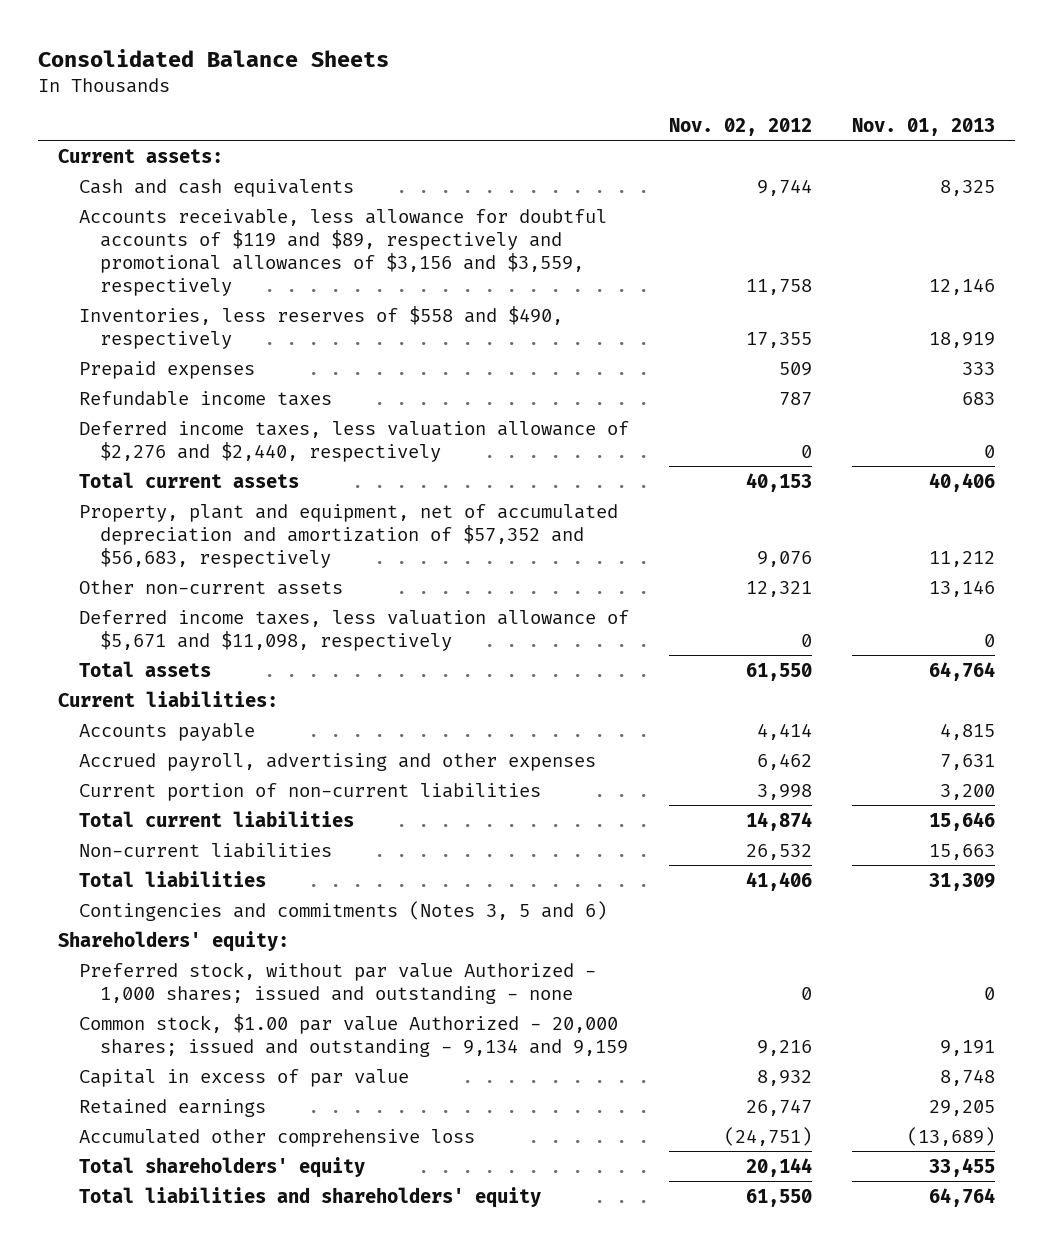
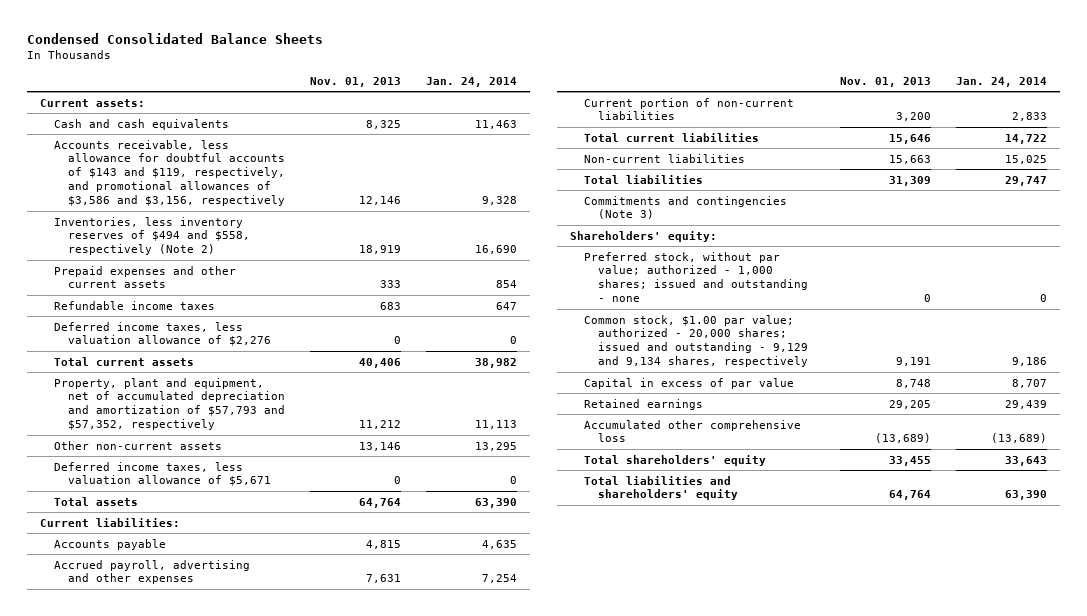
[38,48,390,67] Consolidated Balance Sheets -> [27,33,324,45] Condensed Consolidated Balance Sheets
[668,117,812,136] Nov. 02, 2012 -> none
none -> [425,76,517,87] Jan. 24, 2014
[78,208,607,296] Accounts receivable, less allowance for doubtful accounts of $119 and $89, respectively and promotional allowances of $3,156 and $3,559, respectively -> [53,139,285,207] Accounts receivable, less allowance for doubtful accounts of $143 and $119, respectively, and promotional allowances of $3,586 and $3,156, respectively
[78,305,563,349] Inventories, less reserves of $558 and $490, respectively -> [53,216,250,256] Inventories, less inventory reserves of $494 and $558, respectively (Note 2)
[78,360,255,379] Prepaid expenses -> [53,265,236,289] Prepaid expenses and other current assets
[78,420,629,462] Deferred income taxes, less valuation allowance of $2,276 and $2,440, respectively -> [53,321,271,347] Deferred income taxes, less valuation allowance of $2,276
[78,503,618,568] Property, plant and equipment, net of accumulated depreciation and amortization of $57,352 and $56,683, respectively -> [53,377,285,431] Property, plant and equipment, net of accumulated depreciation and amortization of $57,793 and $57,352, respectively
[78,609,629,651] Deferred income taxes, less valuation allowance of $5,671 and $11,098, respectively -> [53,461,271,487] Deferred income taxes, less valuation allowance of $5,671
[78,900,607,921] Contingencies and commitments (Notes 3, 5 and 6) -> [583,195,787,220] Commitments and contingencies (Note 3)
[78,961,596,1004] Preferred stock, without par value Authorized - 1,000 shares; issued and outstanding - none -> [583,251,808,303] Preferred stock, without par value; authorized - 1,000 shares; issued and outstanding - none
[78,1013,628,1057] Common stock, $1.00 par value Authorized - 20,000 shares; issued and outstanding - 9,134 and 9,159 -> [583,314,808,368] Common stock, $1.00 par value; authorized - 20,000 shares; issued and outstanding - 9,129 and 9,134 shares, respectively

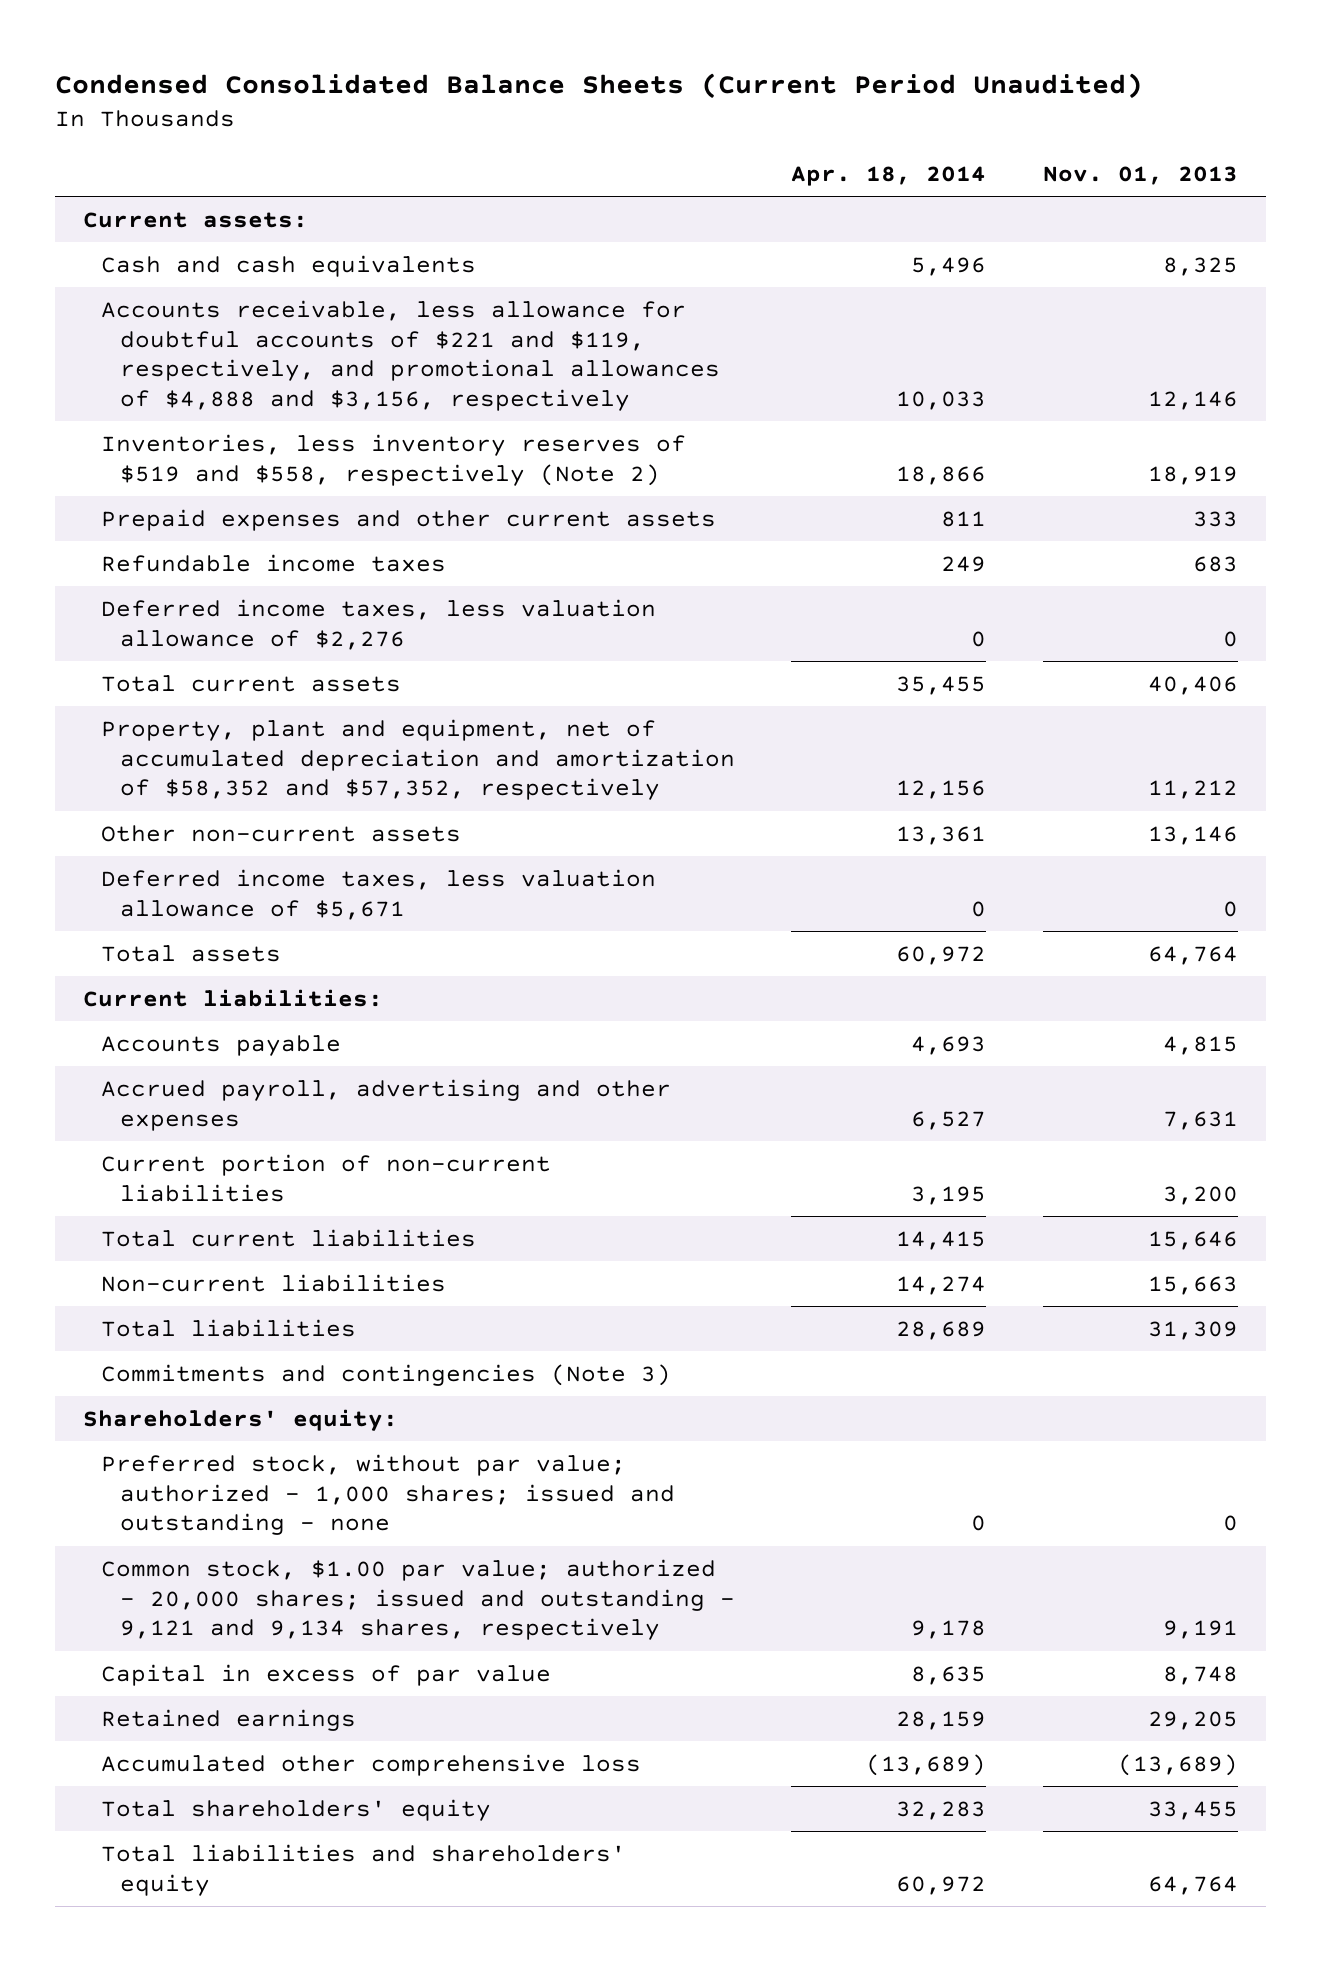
[27,33,324,45] Condensed Consolidated Balance Sheets -> [54,72,1143,99] Condensed Consolidated Balance Sheets (Current Period Unaudited)
[425,76,517,87] Jan. 24, 2014 -> none
none -> [791,165,987,186] Apr. 18, 2014
[53,139,285,207] Accounts receivable, less allowance for doubtful accounts of $143 and $119, respectively, and promotional allowances of $3,586 and $3,156, respectively -> [101,299,720,411] Accounts receivable, less allowance for doubtful accounts of $221 and $119, respectively, and promotional allowances of $4,888 and $3,156, respectively
[53,216,250,256] Inventories, less inventory reserves of $494 and $558, respectively (Note 2) -> [101,433,687,486] Inventories, less inventory reserves of $519 and $558, respectively (Note 2)
[53,377,285,431] Property, plant and equipment, net of accumulated depreciation and amortization of $57,793 and $57,352, respectively -> [101,718,735,801] Property, plant and equipment, net of accumulated depreciation and amortization of $58,352 and $57,352, respectively
[583,314,808,368] Common stock, $1.00 par value; authorized - 20,000 shares; issued and outstanding - 9,129 and 9,134 shares, respectively -> [101,1558,735,1641] Common stock, $1.00 par value; authorized - 20,000 shares; issued and outstanding - 9,121 and 9,134 shares, respectively

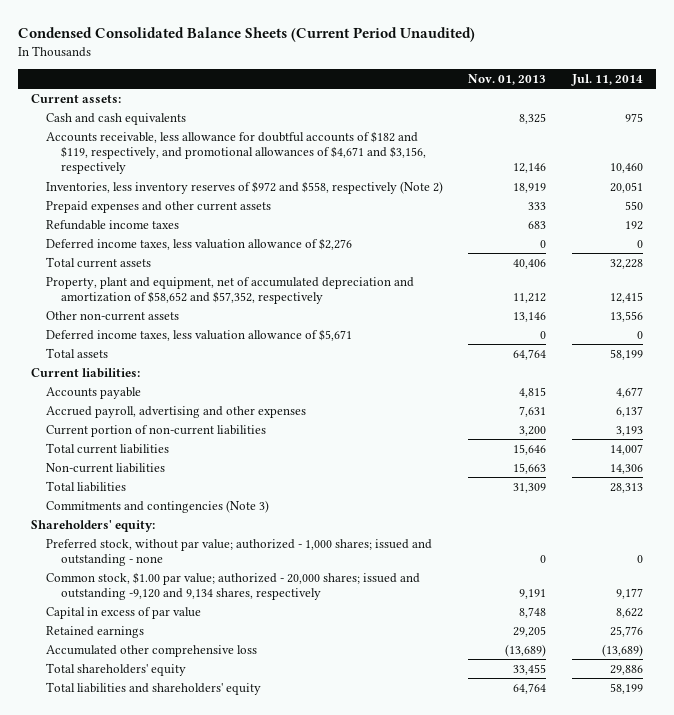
[791,165,987,186] Apr. 18, 2014 -> none
none -> [571,74,644,87] Jul. 11, 2014
[101,299,720,411] Accounts receivable, less allowance for doubtful accounts of $221 and $119, respectively, and promotional allowances of $4,888 and $3,156, respectively -> [45,130,426,175] Accounts receivable, less allowance for doubtful accounts of $182 and $119, respectively, and promotional allowances of $4,671 and $3,156, respectively
[101,433,687,486] Inventories, less inventory reserves of $519 and $558, respectively (Note 2) -> [45,180,443,194] Inventories, less inventory reserves of $972 and $558, respectively (Note 2)
[101,718,735,801] Property, plant and equipment, net of accumulated depreciation and amortization of $58,352 and $57,352, respectively -> [45,276,414,305] Property, plant and equipment, net of accumulated depreciation and amortization of $58,652 and $57,352, respectively
[101,1558,735,1641] Common stock, $1.00 par value; authorized - 20,000 shares; issued and outstanding - 9,121 and 9,134 shares, respectively -> [45,571,420,601] Common stock, $1.00 par value; authorized - 20,000 shares; issued and outstanding -9,120 and 9,134 shares, respectively

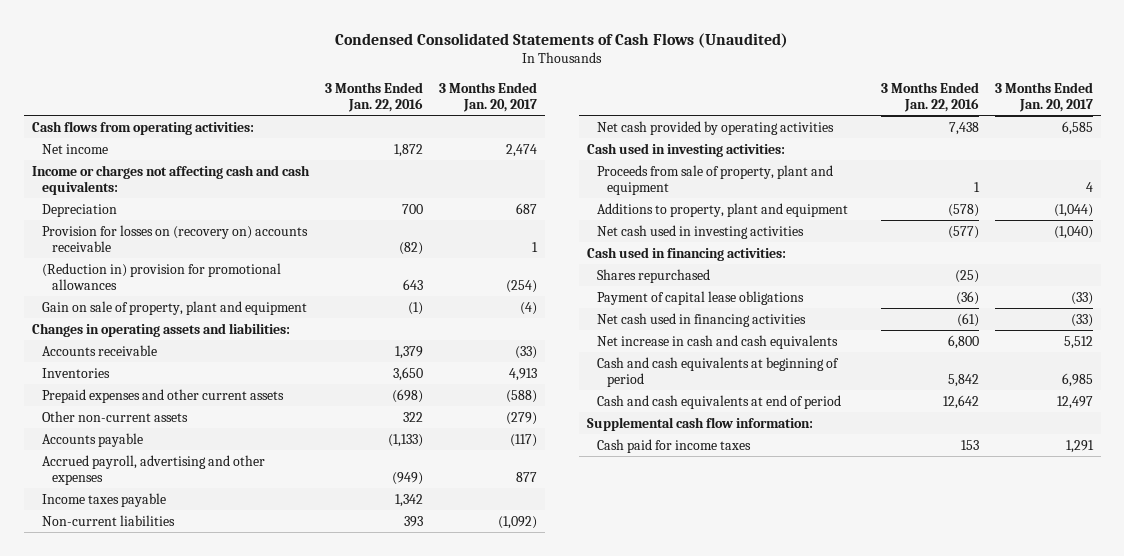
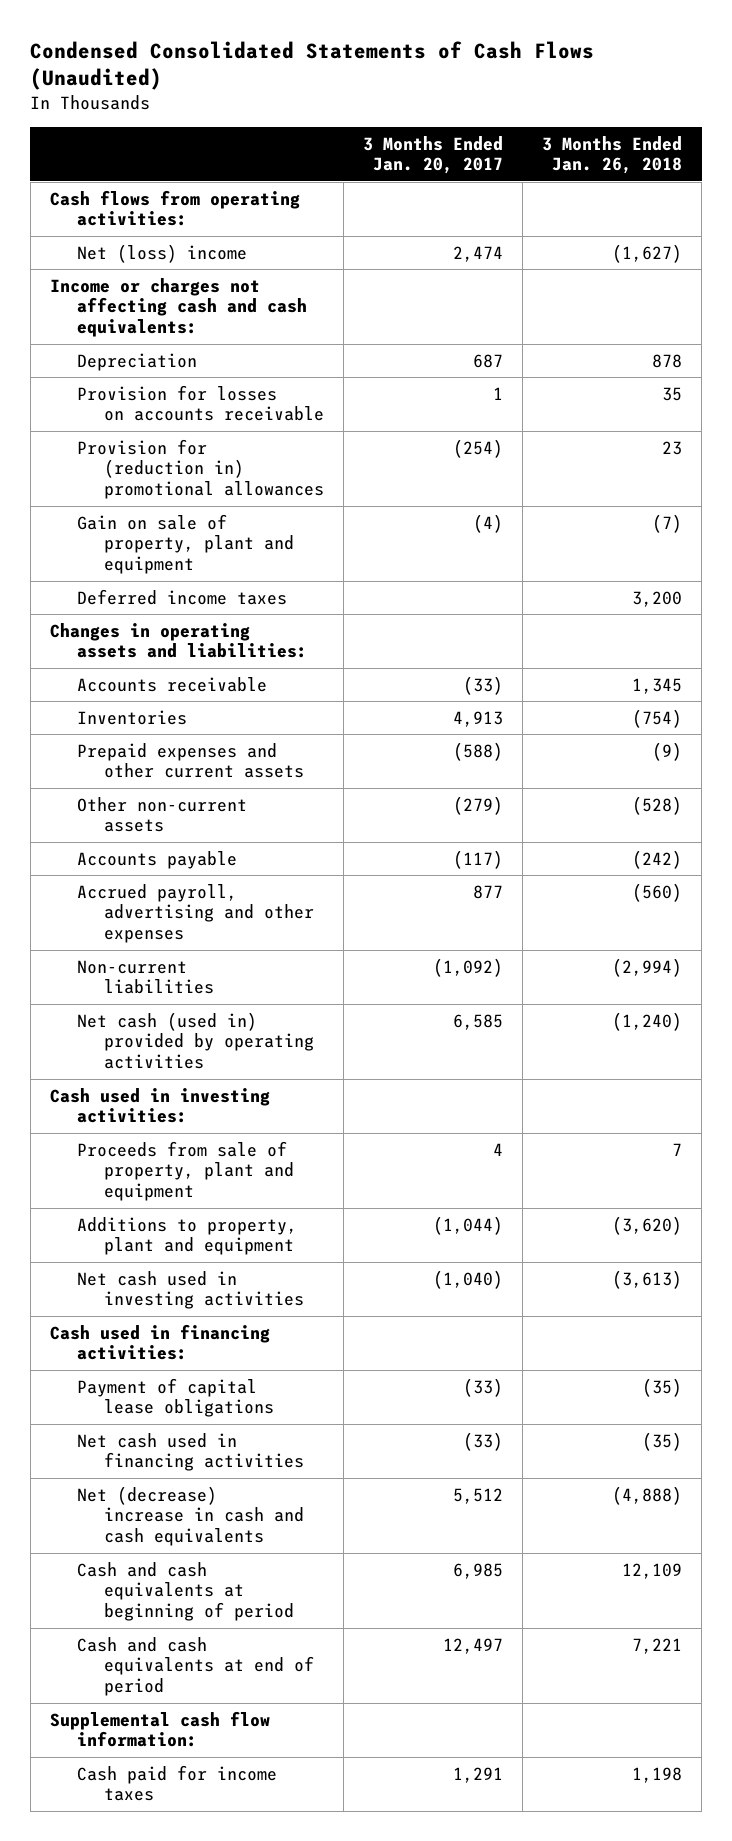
[324,81,423,112] 3 Months Ended Jan. 22, 2016 -> none
none -> [541,135,682,175] 3 Months Ended Jan. 26, 2018
[41,143,108,154] Net income -> [76,243,247,263] Net (loss) income
[41,224,308,252] Provision for losses on (recovery on) accounts receivable -> [76,384,324,422] Provision for losses on accounts receivable
[41,262,281,290] (Reduction in) provision for promotional allowances -> [76,438,324,500] Provision for (reduction in) promotional allowances
none -> [76,588,287,605] Deferred income taxes
[41,492,166,507] Income taxes payable -> none
[597,120,835,135] Net cash provided by operating activities -> [76,1011,314,1070] Net cash (used in) provided by operating activities
[597,268,711,283] Shares repurchased -> none
[597,334,839,349] Net increase in cash and cash equivalents -> [76,1485,304,1547] Net (decrease) increase in cash and cash equivalents

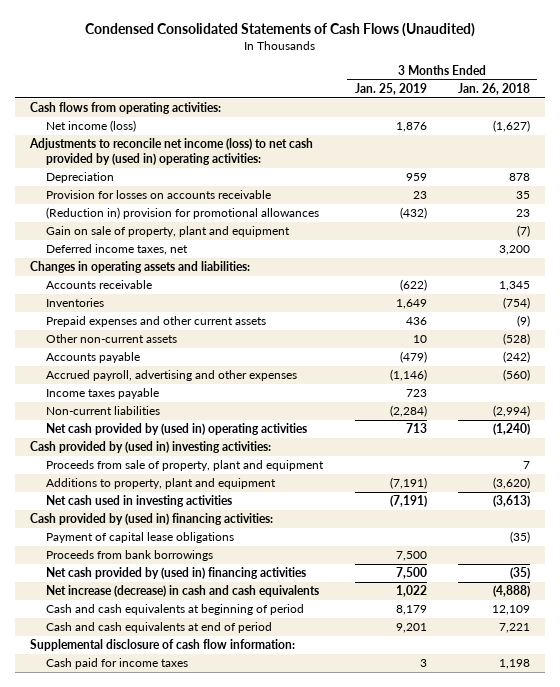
[362,135,503,175] 3 Months Ended Jan. 20, 2017 -> none
none -> [354,83,427,96] Jan. 25, 2019
[76,243,247,263] Net (loss) income -> [46,120,137,133] Net income (loss)
[49,277,307,338] Income or charges not affecting cash and cash equivalents: -> [29,138,314,166] Adjustments to reconcile net income (loss) to net cash provided by (used in) operating activities:
[76,438,324,500] Provision for (reduction in) promotional allowances -> [46,207,320,220] (Reduction in) provision for promotional allowances
[76,588,287,605] Deferred income taxes -> [46,244,189,256] Deferred income taxes, net
none -> [46,388,160,400] Income taxes payable
[76,1011,314,1070] Net cash (used in) provided by operating activities -> [46,423,308,436] Net cash provided by (used in) operating activities
[49,1087,270,1124] Cash used in investing activities: -> [30,441,272,454] Cash provided by (used in) investing activities:
[49,1323,270,1361] Cash used in financing activities: -> [30,513,274,526] Cash provided by (used in) financing activities:
none -> [46,550,214,562] Proceeds from bank borrowings
[76,1432,304,1472] Net cash used in financing activities -> [46,567,307,580] Net cash provided by (used in) financing activities
[76,1485,304,1547] Net (decrease) increase in cash and cash equivalents -> [46,585,320,598] Net increase (decrease) in cash and cash equivalents
[49,1710,270,1748] Supplemental cash flow information: -> [30,639,296,652] Supplemental disclosure of cash flow information:

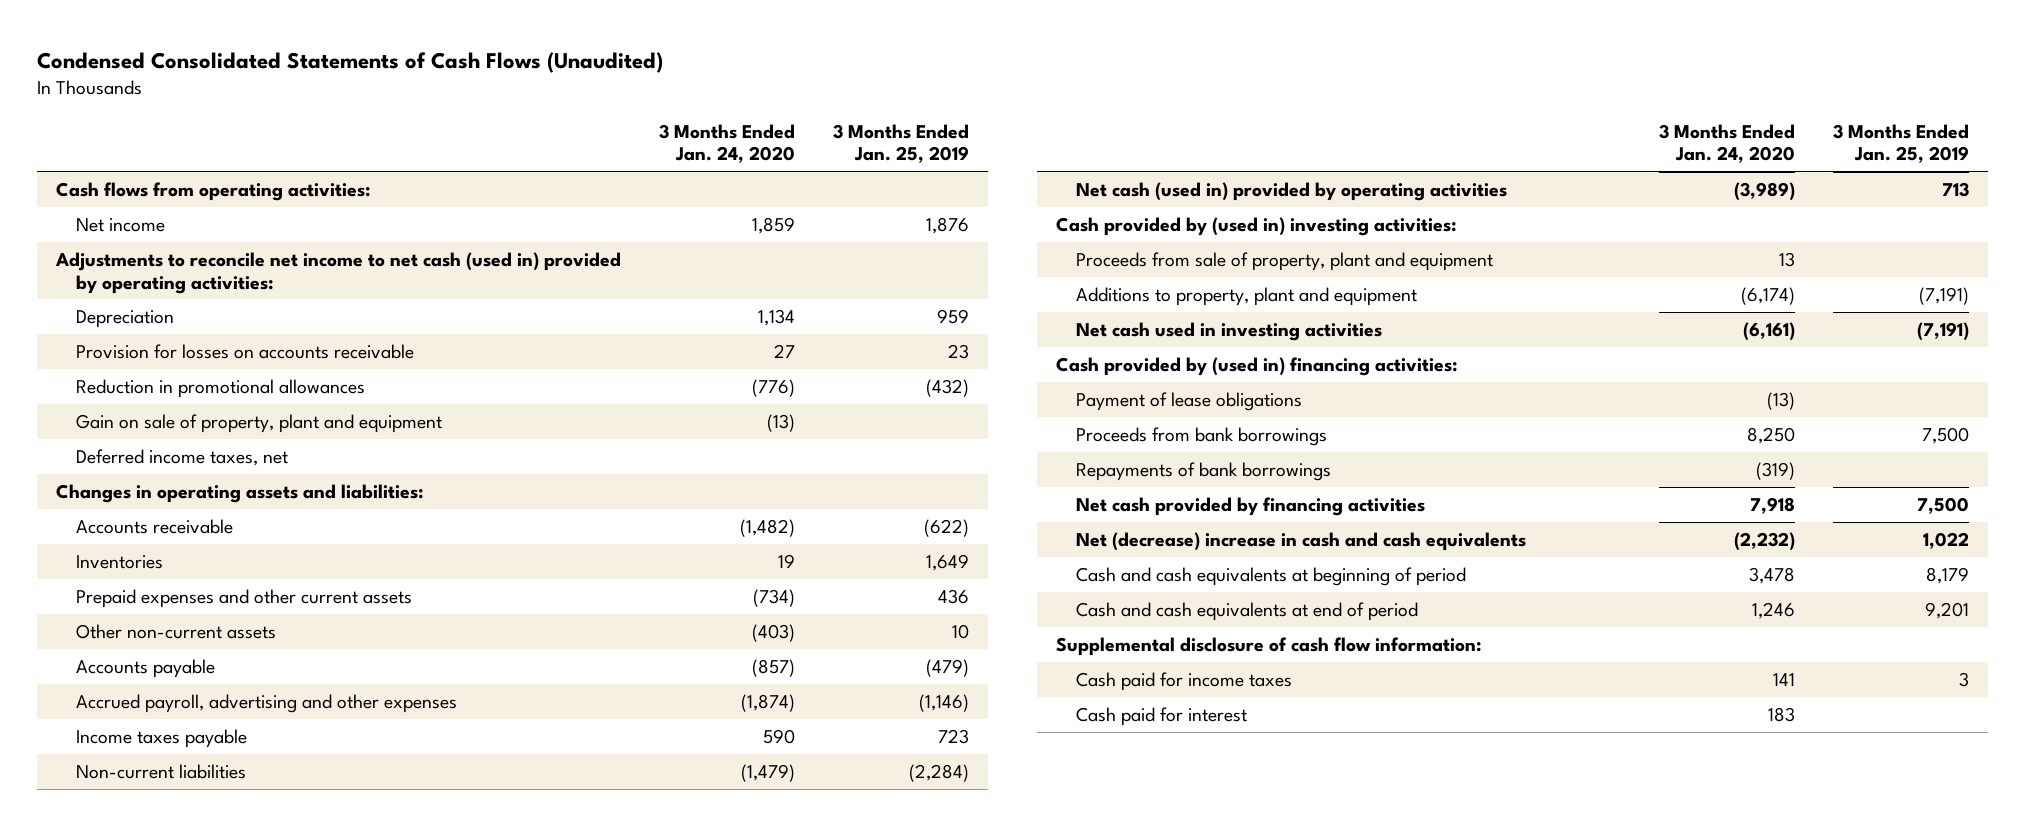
[457,83,530,96] Jan. 26, 2018 -> none
none -> [659,123,796,164] 3 Months Ended Jan. 24, 2020
[46,120,137,133] Net income (loss) -> [76,217,166,232] Net income
[29,138,314,166] Adjustments to reconcile net income (loss) to net cash provided by (used in) operating activities: -> [55,251,622,294] Adjustments to reconcile net income to net cash (used in) provided by operating activities:
[46,207,320,220] (Reduction in) provision for promotional allowances -> [76,378,366,398] Reduction in promotional allowances
[46,423,308,436] Net cash provided by (used in) operating activities -> [1075,181,1507,201] Net cash (used in) provided by operating activities
[46,532,235,544] Payment of capital lease obligations -> [1075,391,1302,411] Payment of lease obligations
none -> [1075,461,1331,481] Repayments of bank borrowings
[46,567,307,580] Net cash provided by (used in) financing activities -> [1075,496,1425,516] Net cash provided by financing activities
[46,585,320,598] Net increase (decrease) in cash and cash equivalents -> [1075,531,1526,551] Net (decrease) increase in cash and cash equivalents
none -> [1075,706,1247,726] Cash paid for interest

